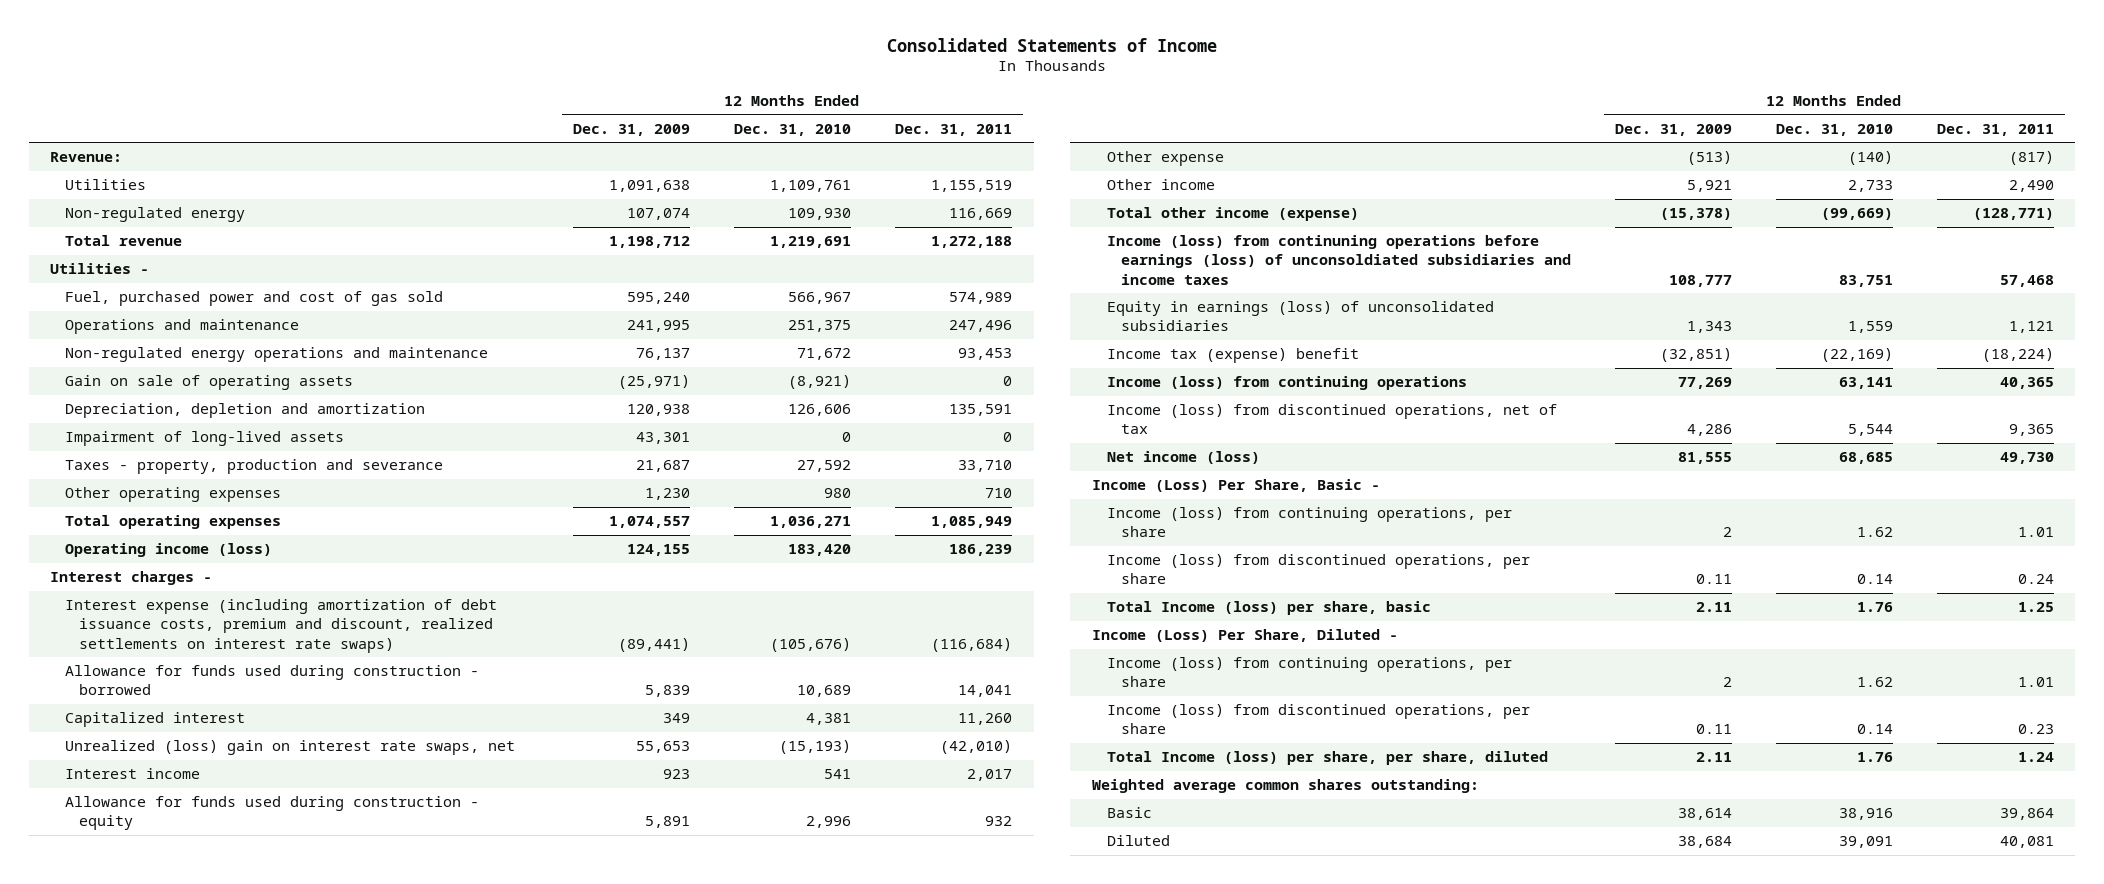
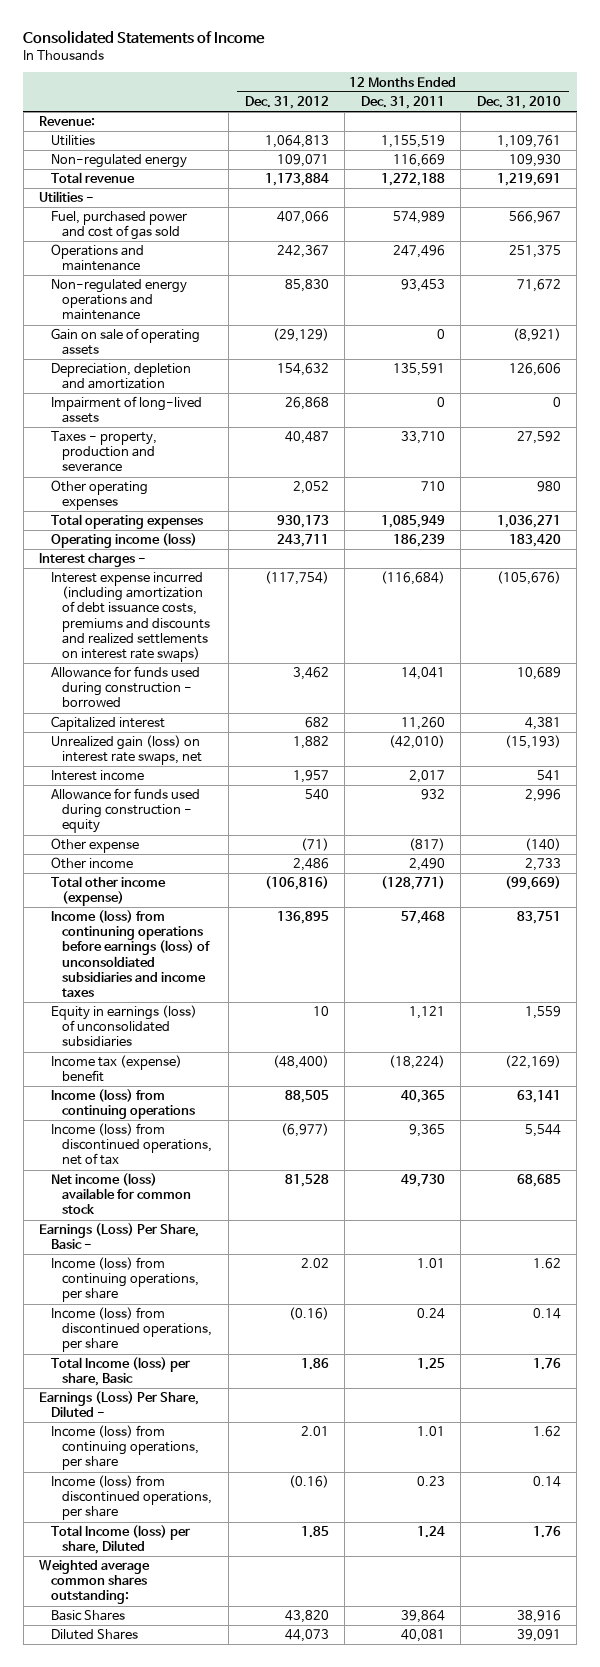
[572,123,690,136] Dec. 31, 2009 -> none
none -> [244,96,329,110] Dec. 31, 2012
[64,599,497,653] Interest expense (including amortization of debt issuance costs, premium and discount, realized settlements on interest rate swaps) -> [50,572,211,662] Interest expense incurred (including amortization of debt issuance costs, premiums and discounts and realized settlements on interest rate swaps)
[64,740,515,756] Unrealized (loss) gain on interest rate swaps, net -> [50,735,203,766] Unrealized gain (loss) on interest rate swaps, net
[1106,451,1260,465] Net income (loss) -> [50,1173,192,1215] Net income (loss) available for common stock
[1092,479,1381,493] Income (Loss) Per Share, Basic - -> [39,1223,200,1250] Earnings (Loss) Per Share, Basic -
[1106,601,1431,616] Total Income (loss) per share, basic -> [50,1357,190,1387] Total Income (loss) per share, Basic
[1092,629,1399,643] Income (Loss) Per Share, Diluted - -> [39,1391,200,1418] Earnings (Loss) Per Share, Diluted -
[1106,751,1548,766] Total Income (loss) per share, per share, diluted -> [50,1525,190,1555] Total Income (loss) per share, Diluted
[1106,807,1152,819] Basic -> [50,1610,125,1622] Basic Shares
[1106,835,1170,847] Diluted -> [50,1629,138,1641] Diluted Shares

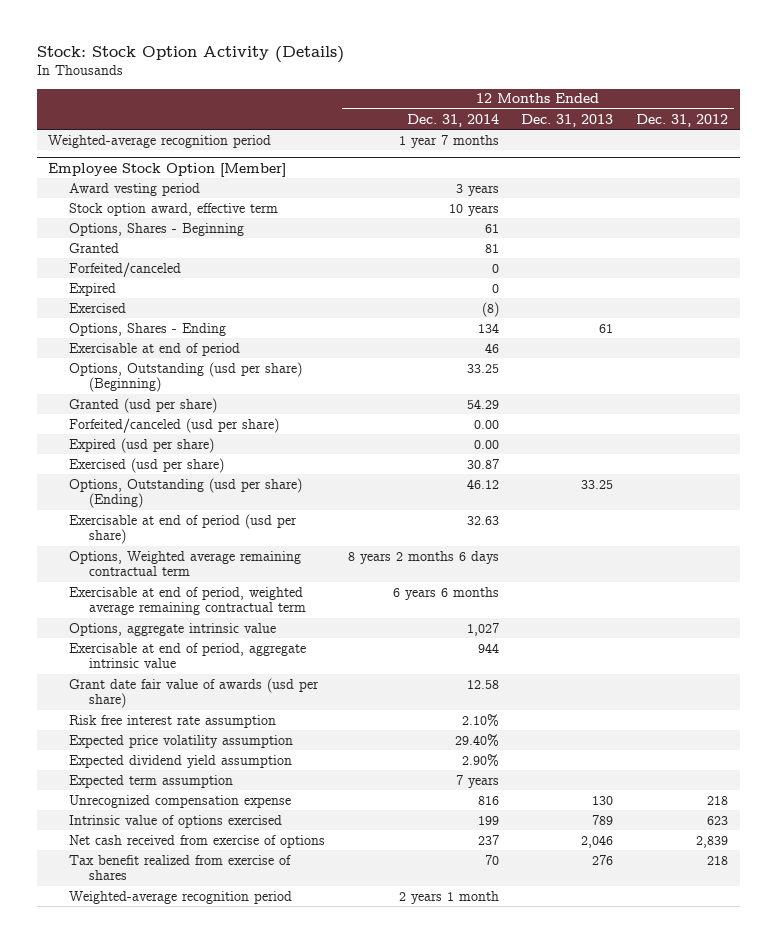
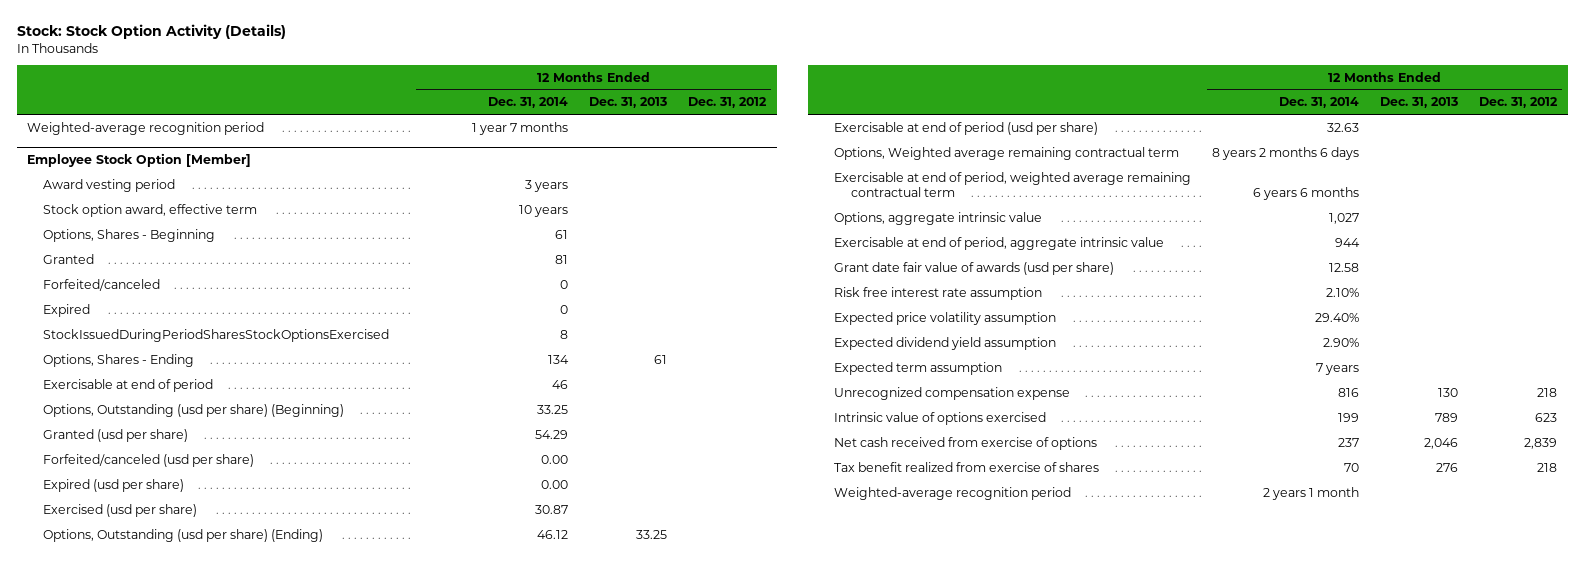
[68,302,126,313] Exercised -> none
none -> [43,328,390,342] StockIssuedDuringPeriodSharesStockOptionsExercised

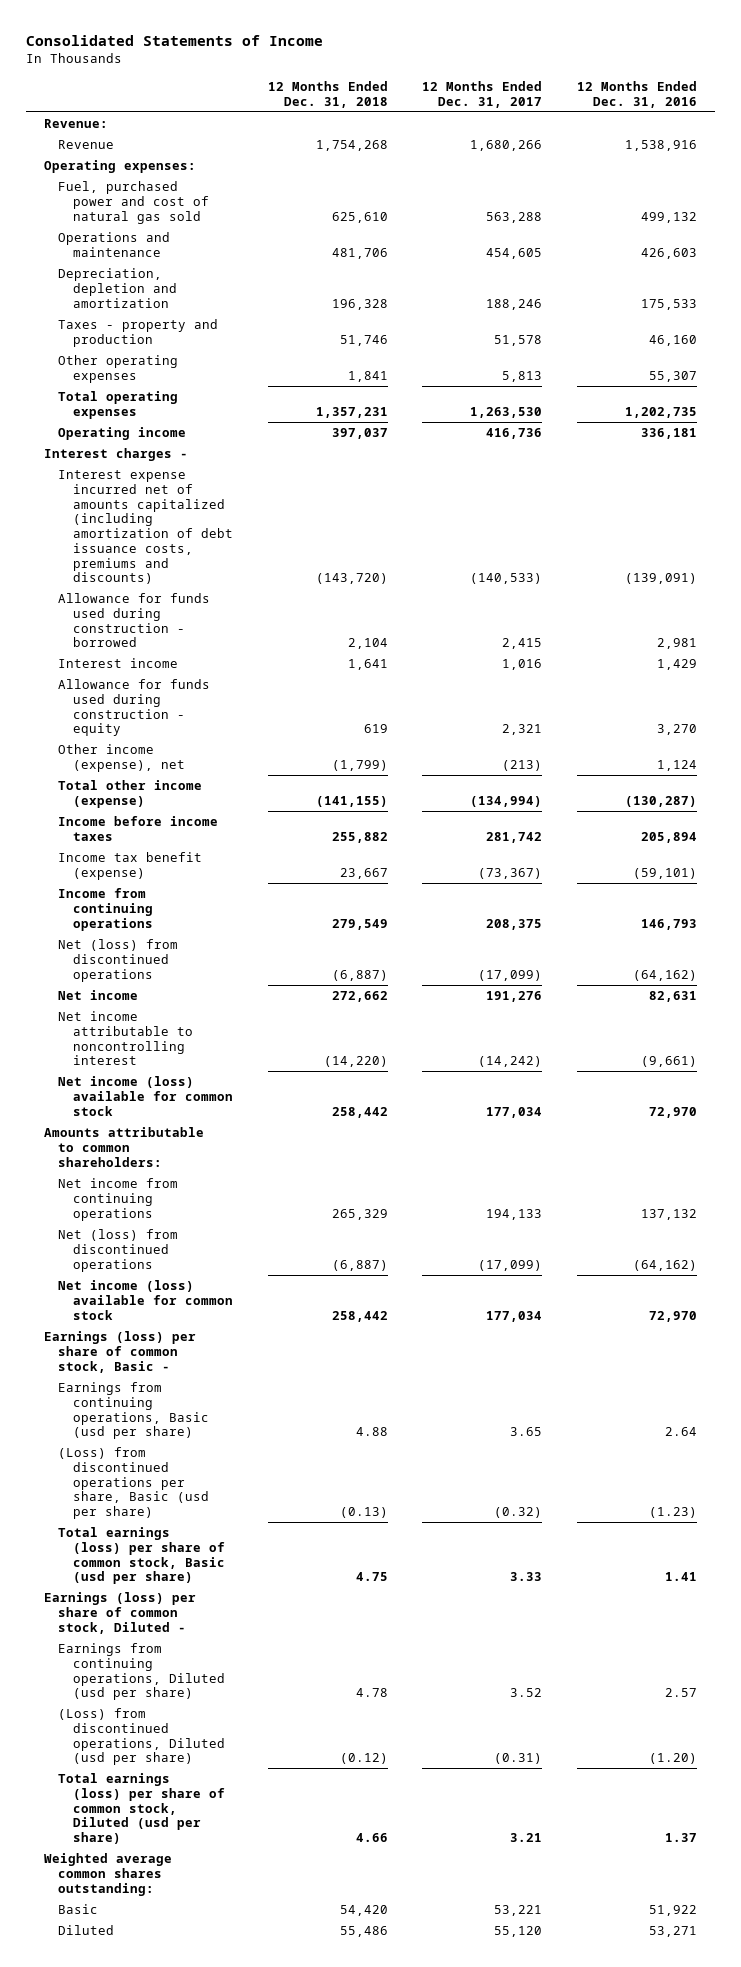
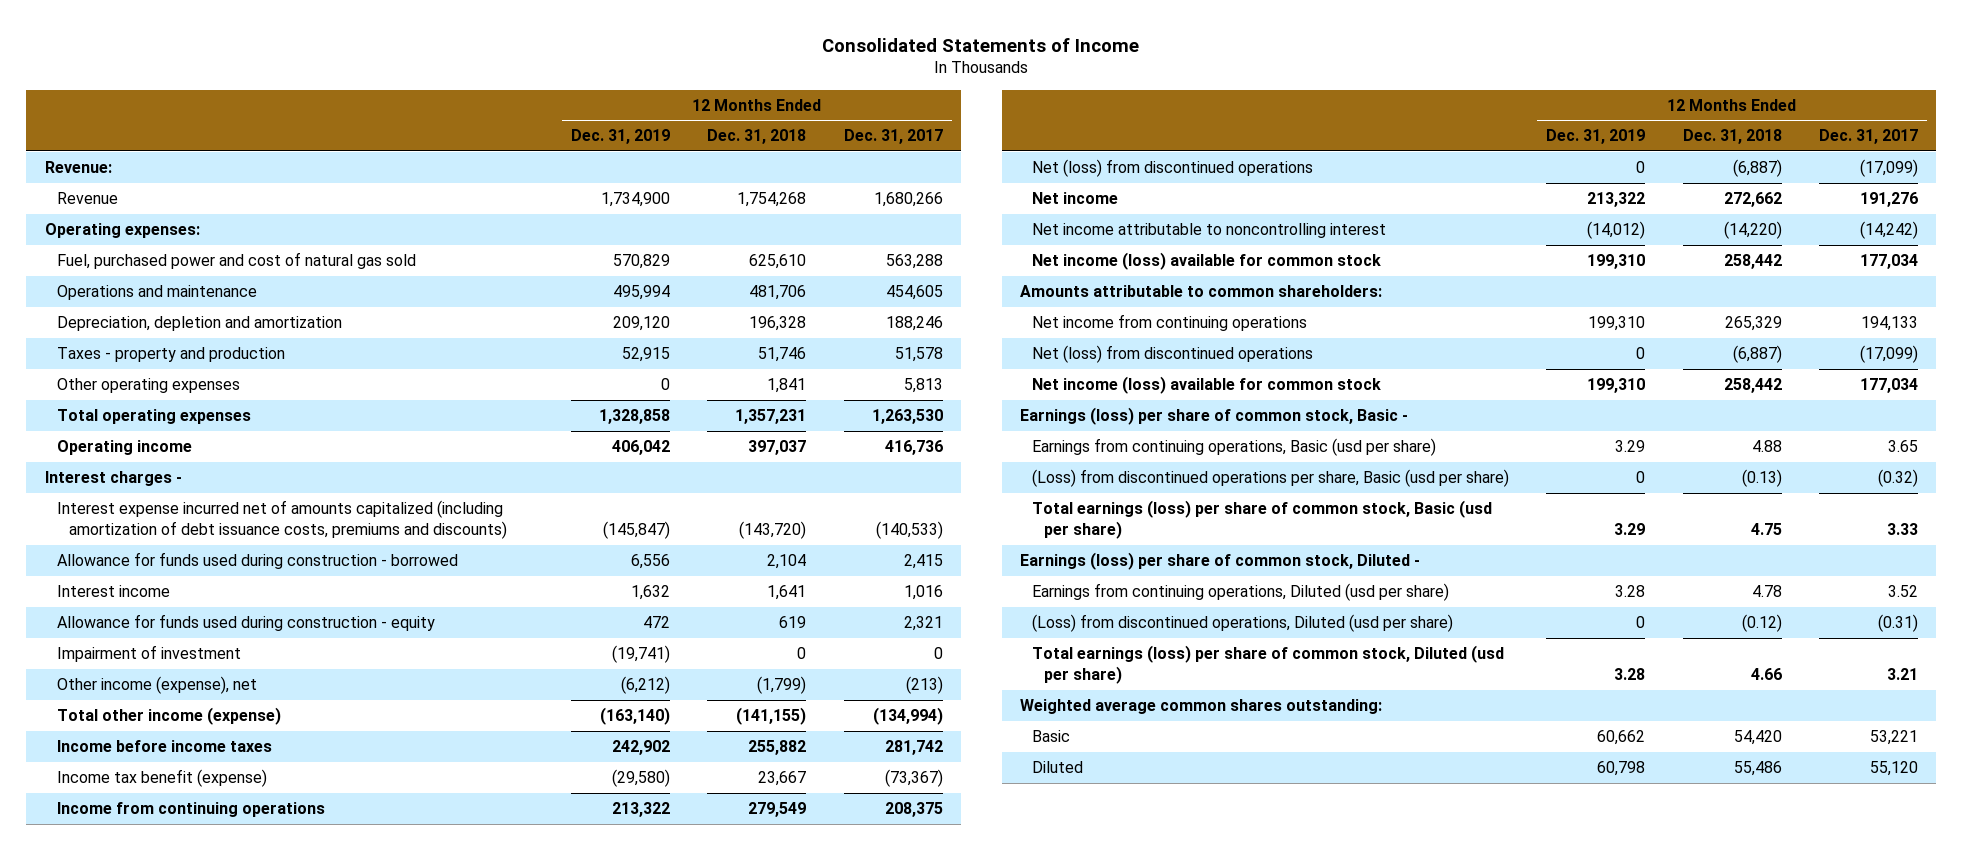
[577,80,698,108] 12 Months Ended Dec. 31, 2016 -> none
none -> [571,129,671,145] Dec. 31, 2019
none -> [56,645,241,663] Impairment of investment

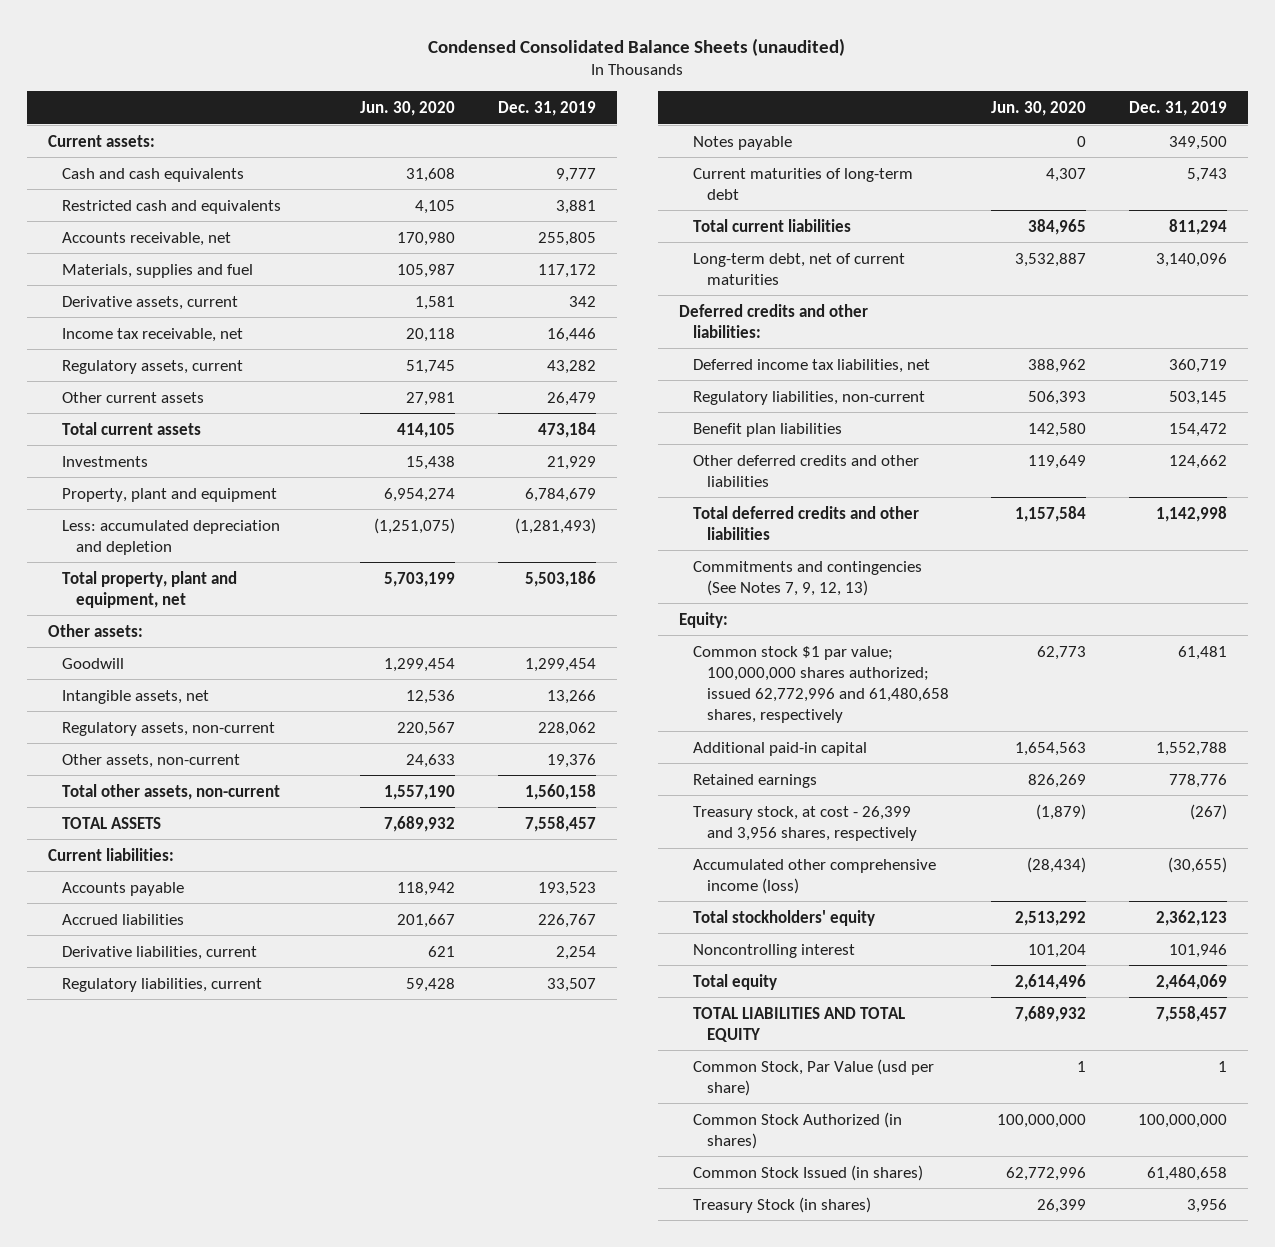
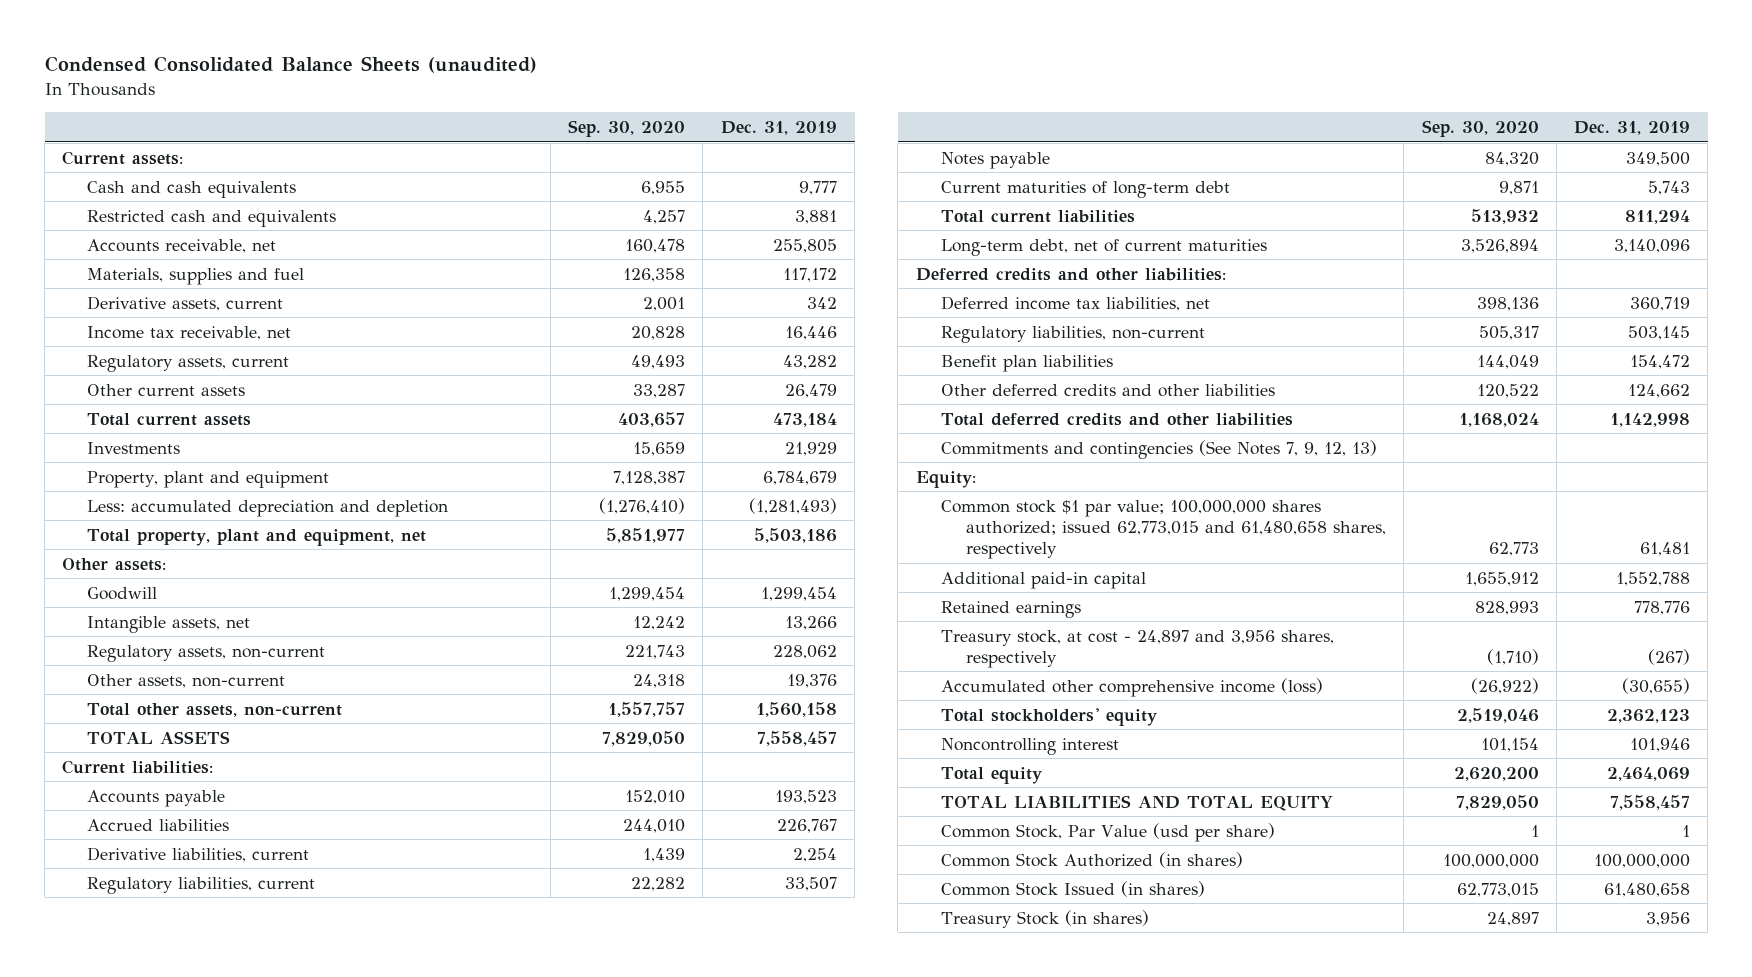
[360,100,456,116] Jun. 30, 2020 -> none
none -> [568,119,686,137] Sep. 30, 2020
[692,645,949,723] Common stock $1 par value; 100,000,000 shares authorized; issued 62,772,996 and 61,480,658 shares, respectively -> [940,499,1386,559] Common stock $1 par value; 100,000,000 shares authorized; issued 62,773,015 and 61,480,658 shares, respectively
[692,805,917,841] Treasury stock, at cost - 26,399 and 3,956 shares, respectively -> [940,629,1334,668] Treasury stock, at cost - 24,897 and 3,956 shares, respectively

